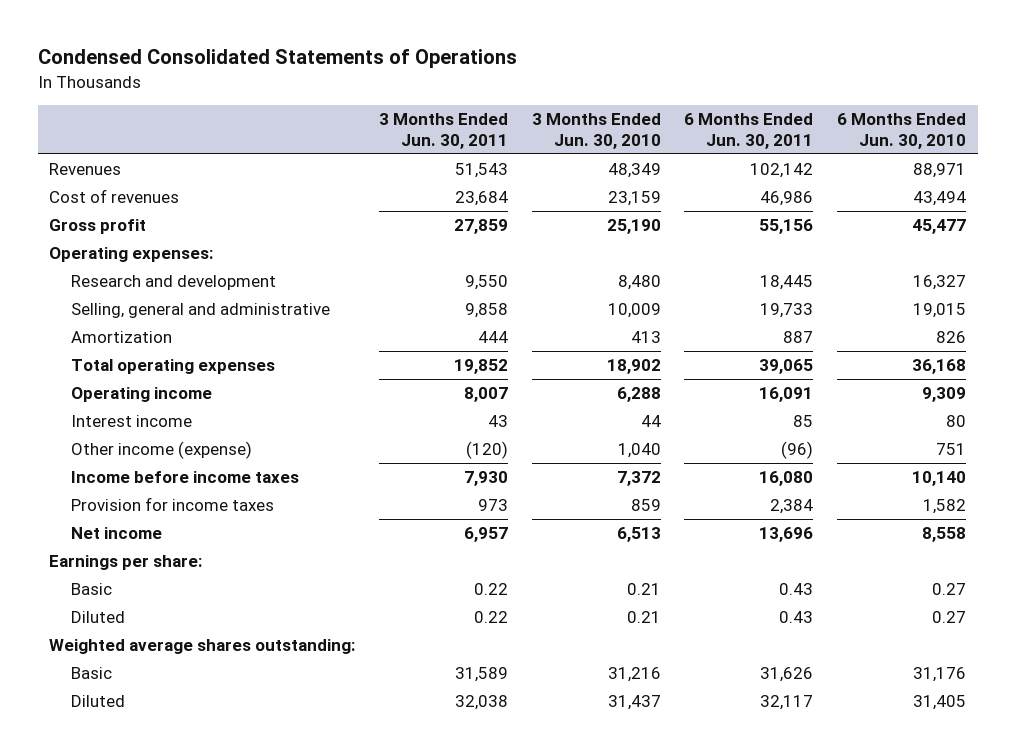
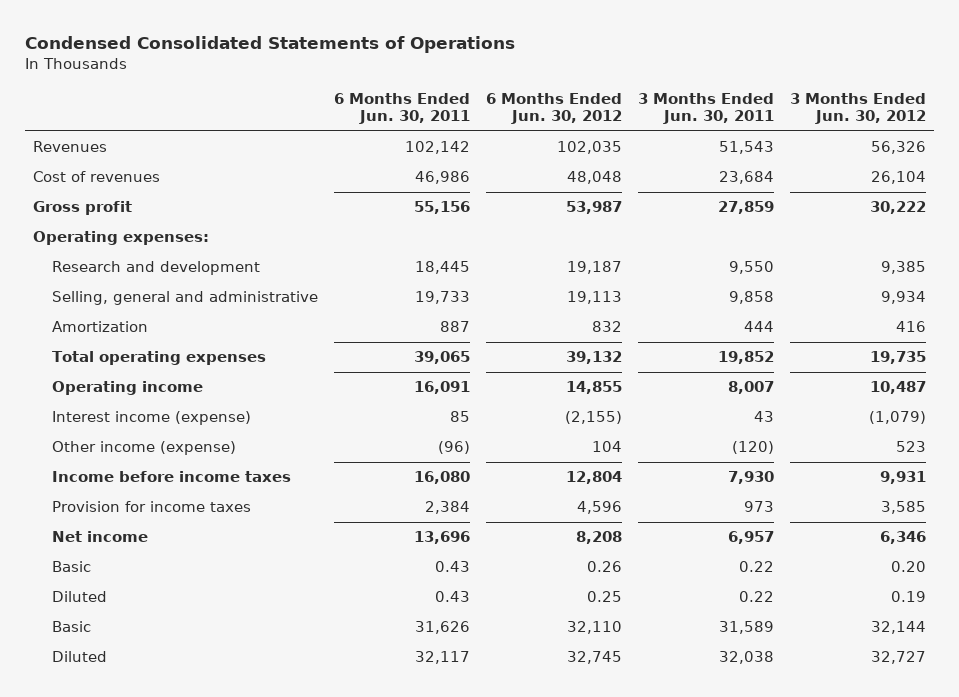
[531,112,661,149] 3 Months Ended Jun. 30, 2010 -> none
[837,112,967,149] 6 Months Ended Jun. 30, 2010 -> none
none -> [485,92,622,125] 6 Months Ended Jun. 30, 2012
none -> [789,92,926,125] 3 Months Ended Jun. 30, 2012
[70,414,192,427] Interest income -> [51,411,251,426] Interest income (expense)
[49,554,203,570] Earnings per share: -> none
[49,638,356,654] Weighted average shares outstanding: -> none

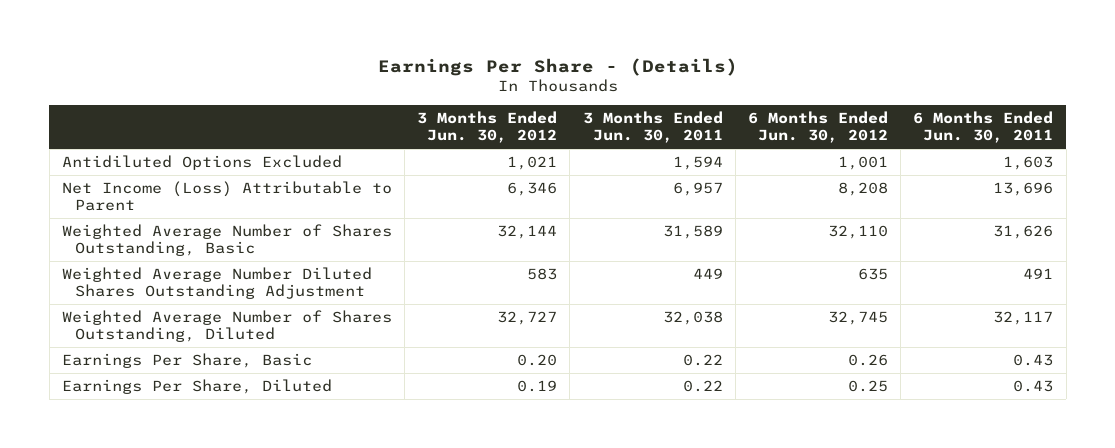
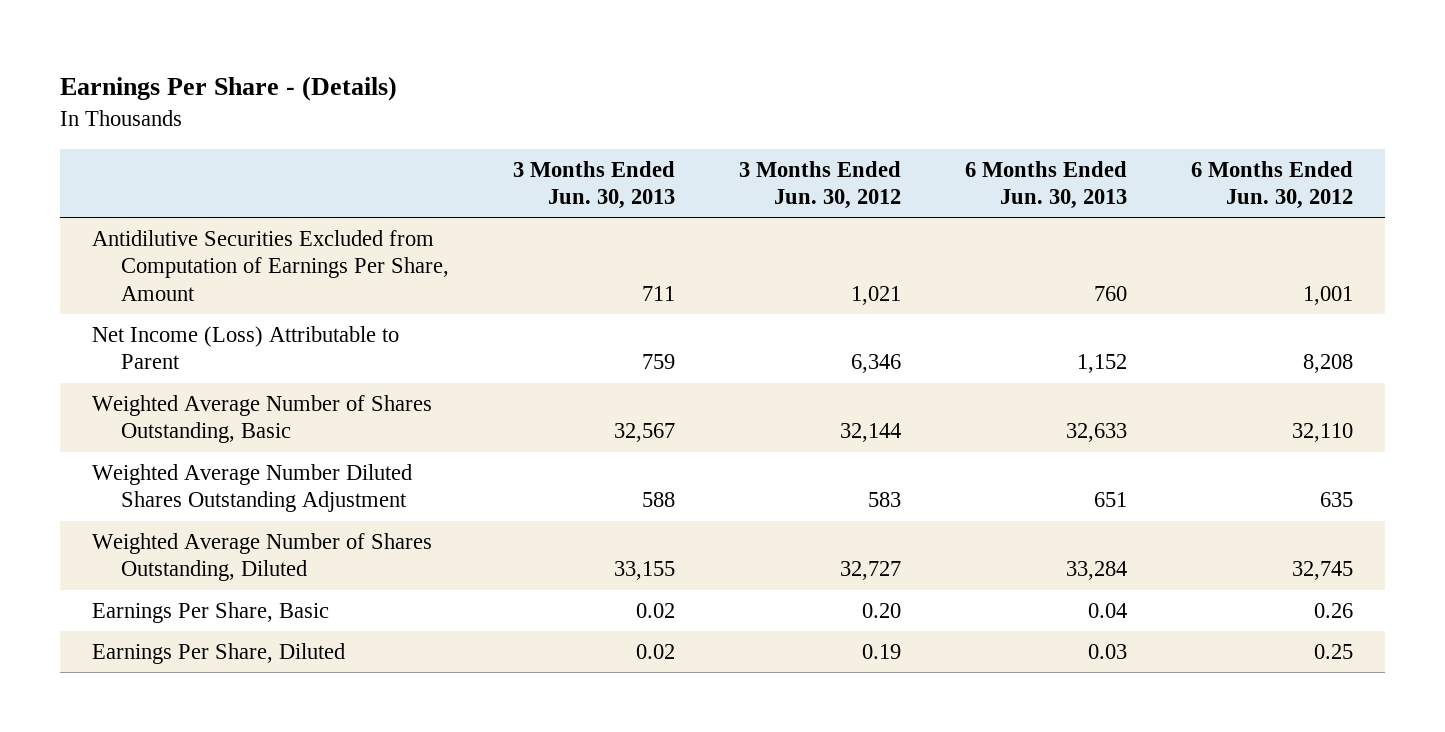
[582,111,723,144] 3 Months Ended Jun. 30, 2011 -> none
[913,111,1054,144] 6 Months Ended Jun. 30, 2011 -> none
none -> [513,160,676,210] 3 Months Ended Jun. 30, 2013
none -> [964,160,1127,210] 6 Months Ended Jun. 30, 2013
[61,154,342,170] Antidiluted Options Excluded -> [92,230,450,301] Antidilutive Securities Excluded from Computation of Earnings Per Share, Amount

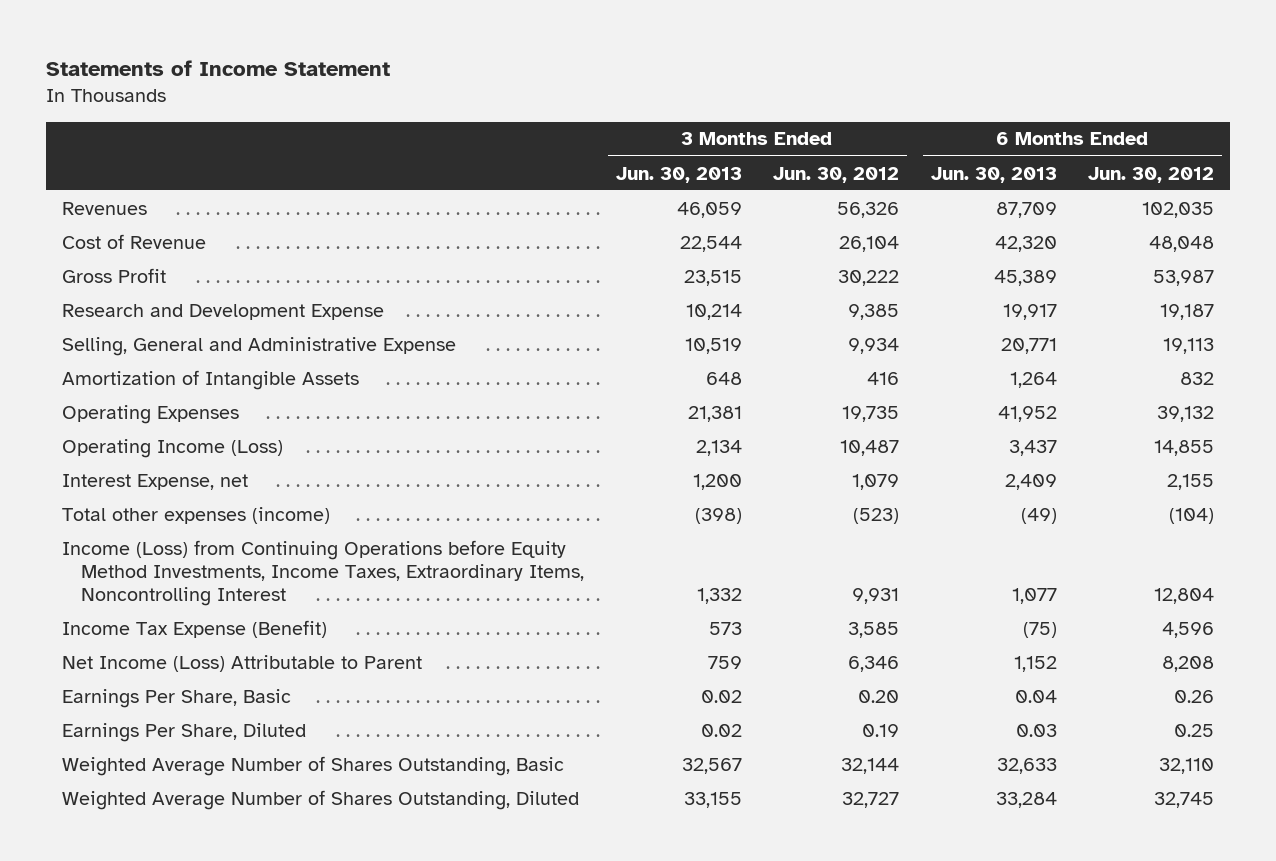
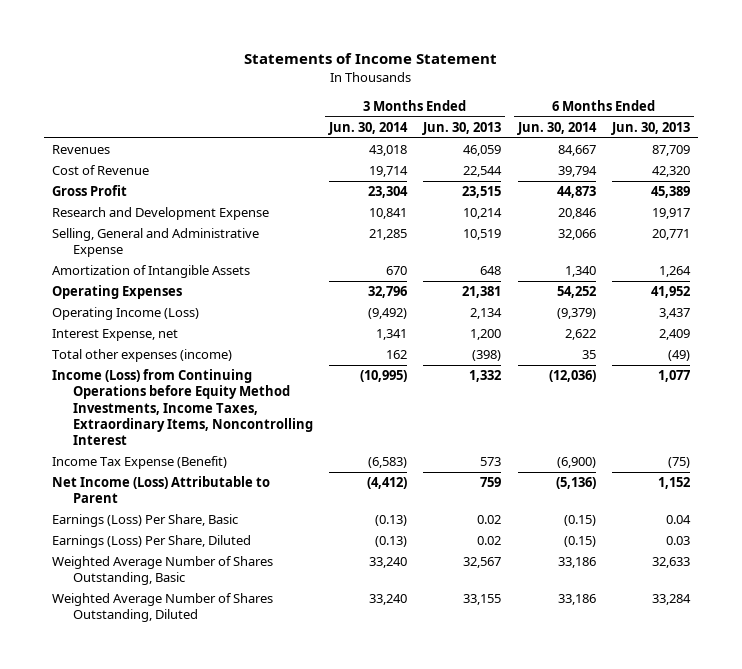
[773,166,900,183] Jun. 30, 2012 -> none
[1088,166,1215,183] Jun. 30, 2012 -> none
none -> [328,121,409,135] Jun. 30, 2014
none -> [516,121,597,135] Jun. 30, 2014
[62,688,292,708] Earnings Per Share, Basic -> [52,514,239,528] Earnings (Loss) Per Share, Basic
[62,722,307,742] Earnings Per Share, Diluted -> [52,535,252,549] Earnings (Loss) Per Share, Diluted

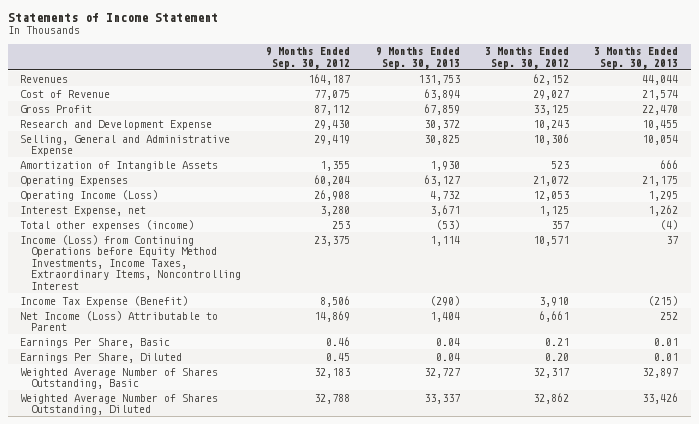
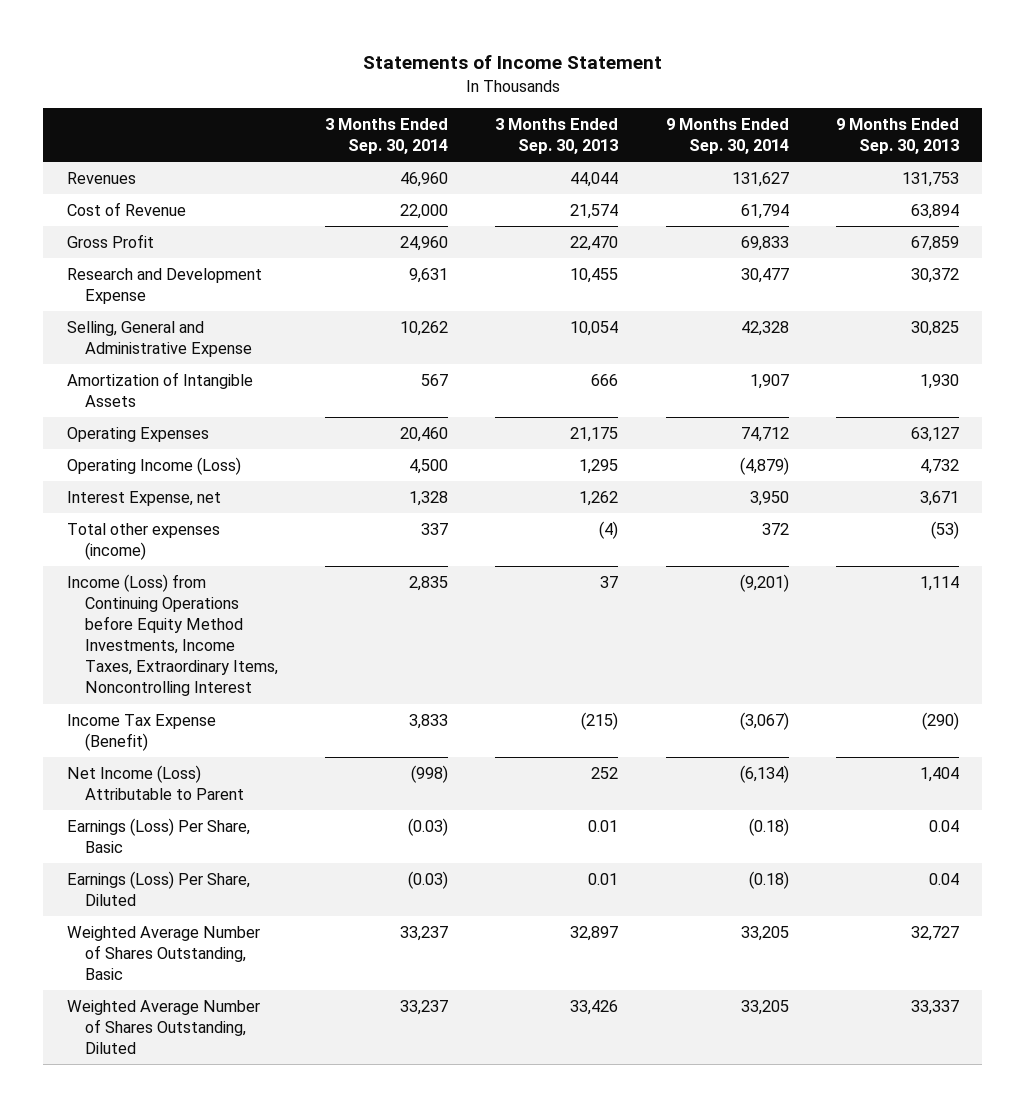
[266,47,351,69] 9 Months Ended Sep. 30, 2012 -> none
[485,47,570,69] 3 Months Ended Sep. 30, 2012 -> none
none -> [325,117,449,155] 3 Months Ended Sep. 30, 2014
none -> [665,117,789,155] 9 Months Ended Sep. 30, 2014
[20,337,171,348] Earnings Per Share, Basic -> [66,817,250,853] Earnings (Loss) Per Share, Basic
[20,352,183,363] Earnings Per Share, Diluted -> [66,870,250,906] Earnings (Loss) Per Share, Diluted

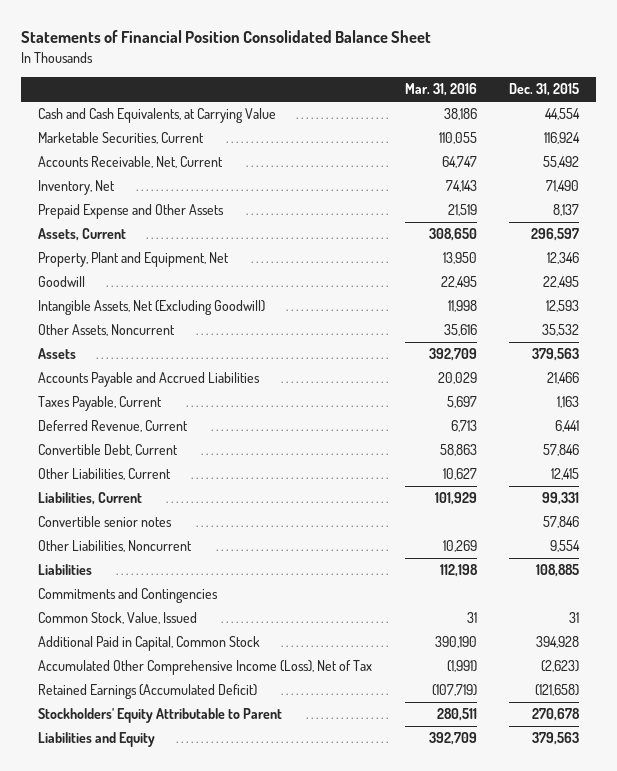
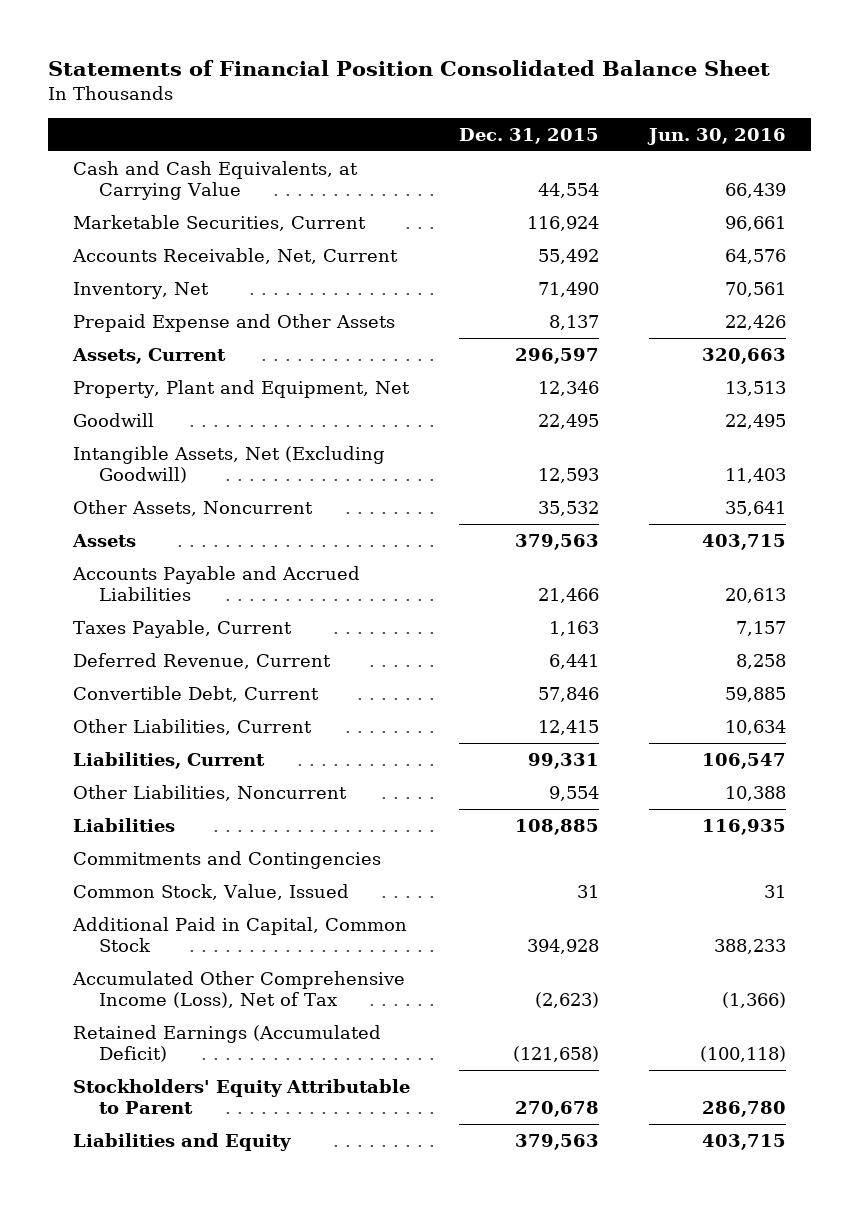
[404,83,477,97] Mar. 31, 2016 -> none
none -> [646,127,786,145] Jun. 30, 2016
[37,516,172,528] Convertible senior notes -> none

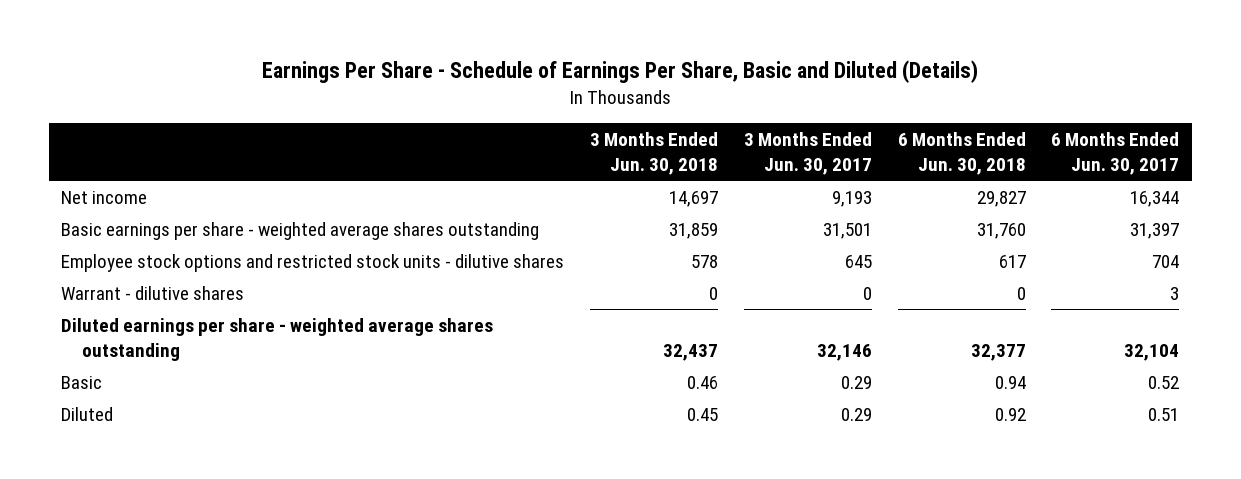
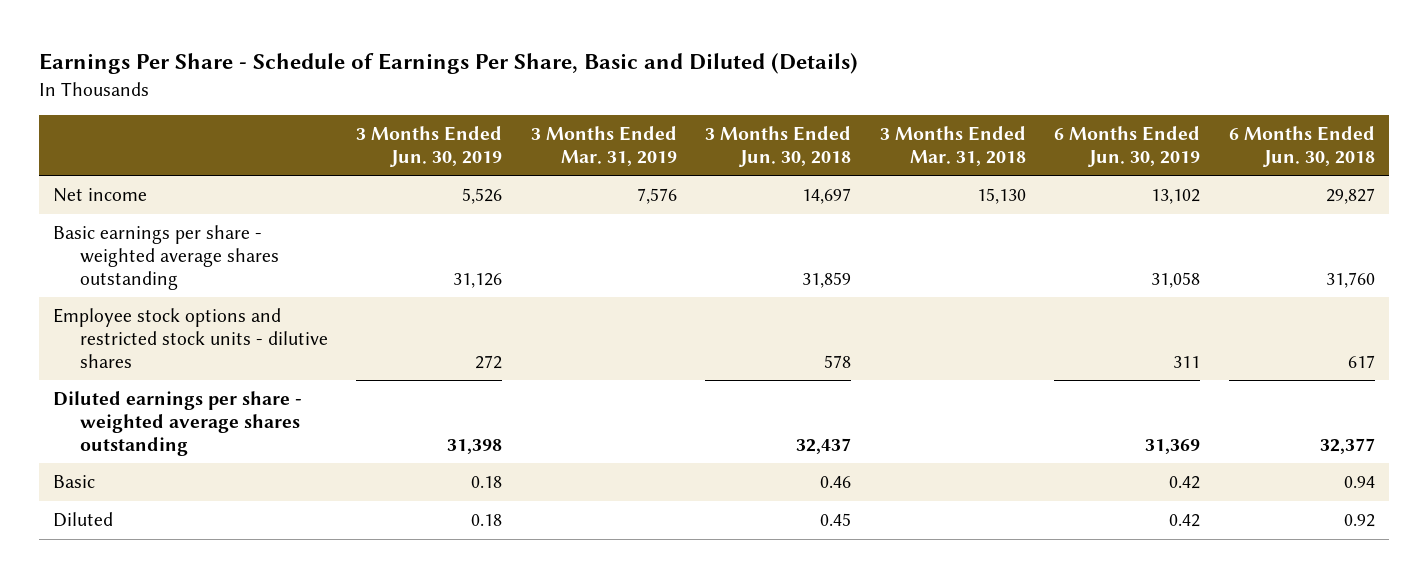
[743,132,872,175] 3 Months Ended Jun. 30, 2017 -> none
[1051,132,1180,175] 6 Months Ended Jun. 30, 2017 -> none
none -> [356,126,503,167] 3 Months Ended Jun. 30, 2019
none -> [530,126,677,166] 3 Months Ended Mar. 31, 2019
none -> [879,126,1026,166] 3 Months Ended Mar. 31, 2018
none -> [1054,126,1201,167] 6 Months Ended Jun. 30, 2019
[61,285,245,300] Warrant - dilutive shares -> none

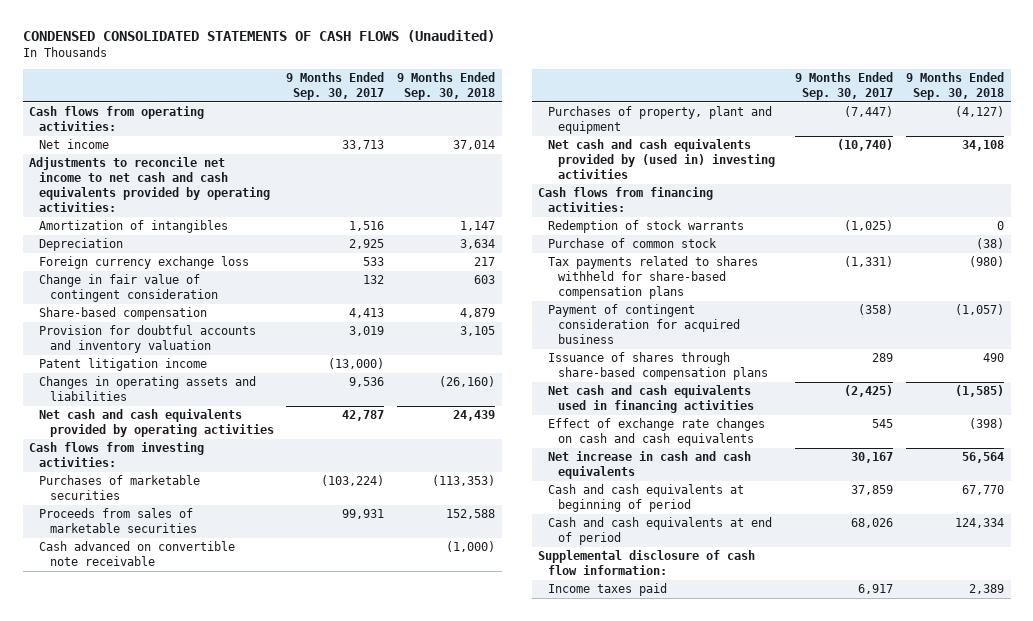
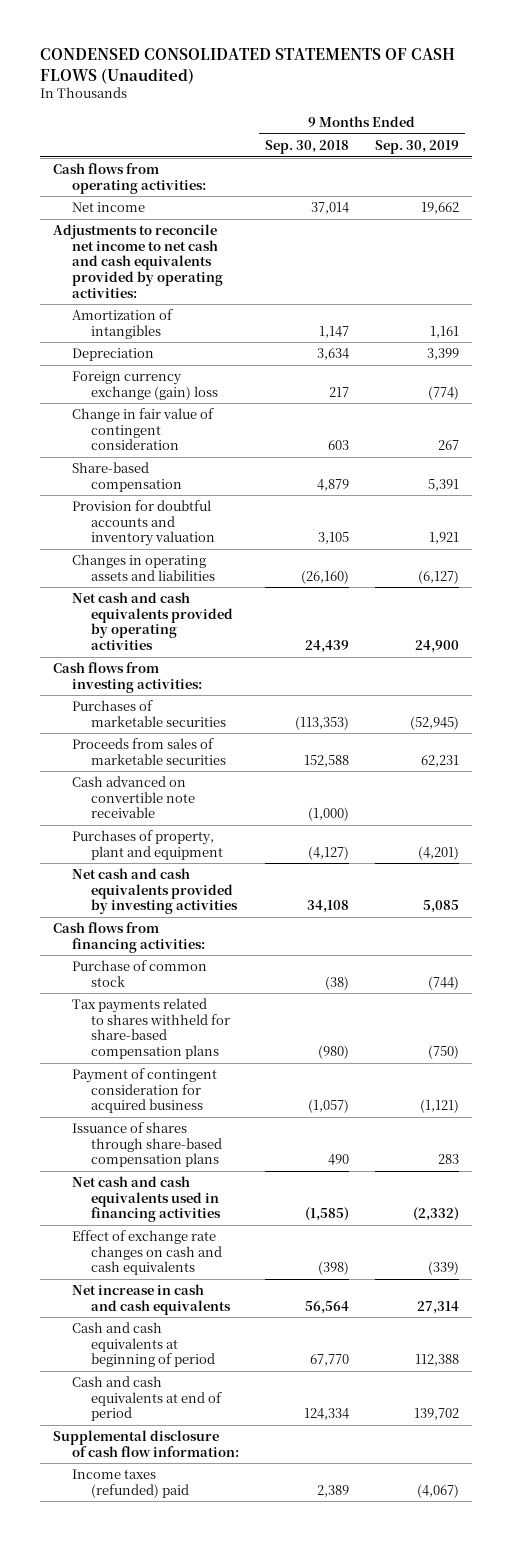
[286,72,385,101] 9 Months Ended Sep. 30, 2017 -> none
none -> [374,140,459,155] Sep. 30, 2019
[39,256,250,270] Foreign currency exchange loss -> [72,371,218,400] Foreign currency exchange (gain) loss
[39,358,208,372] Patent litigation income -> none
[548,139,776,180] Net cash and cash equivalents provided by (used in) investing activities -> [72,868,238,915] Net cash and cash equivalents provided by investing activities
[548,220,745,234] Redemption of stock warrants -> none
[548,583,668,597] Income taxes paid -> [72,1469,189,1498] Income taxes (refunded) paid

